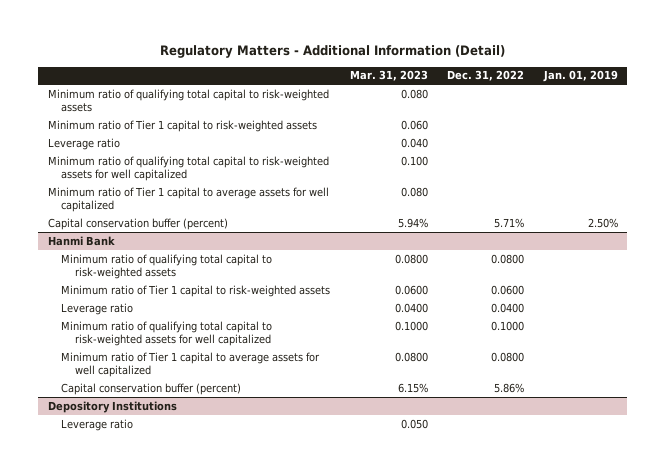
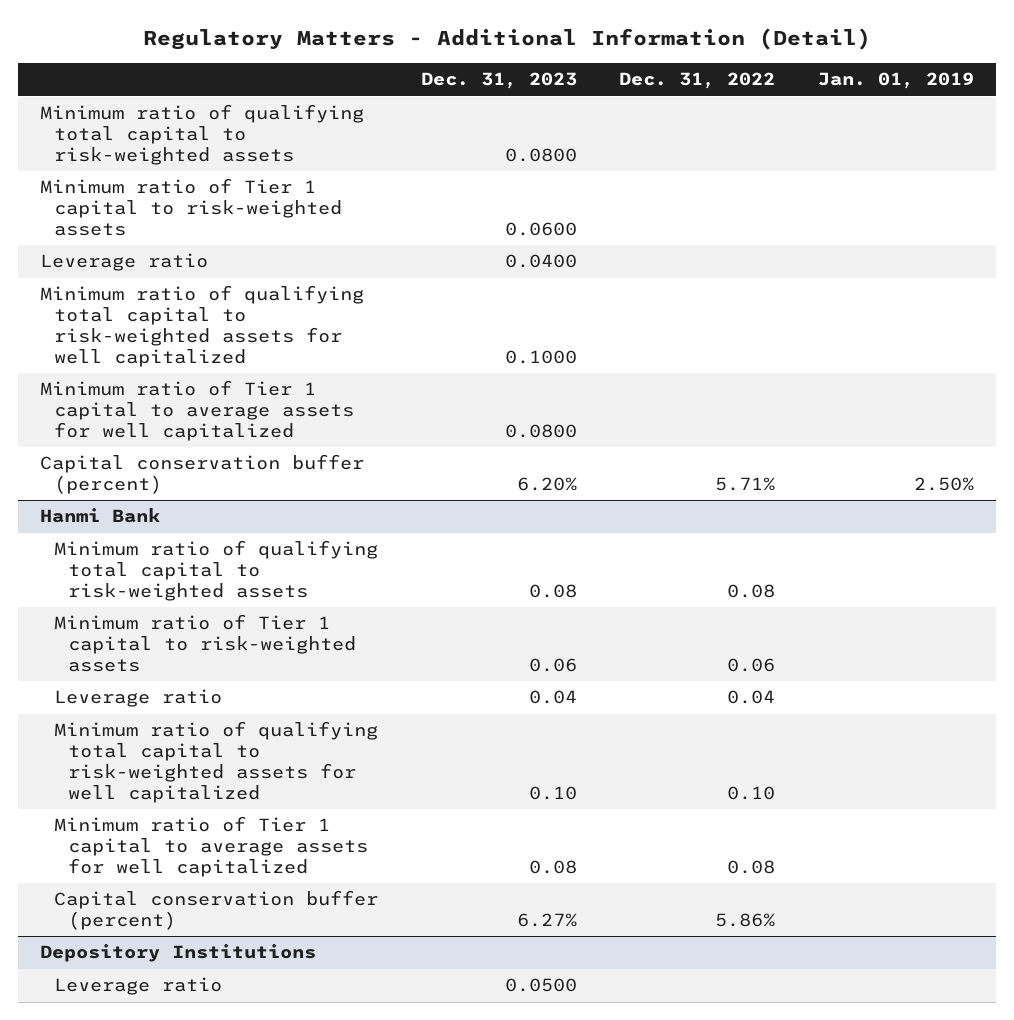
[349,70,428,82] Mar. 31, 2023 -> none
none -> [420,72,577,90] Dec. 31, 2023
[491,253,525,264] 0.0800 -> [727,583,776,598] 0.08
[491,284,525,295] 0.0600 -> [727,657,776,672] 0.06
[491,302,525,313] 0.0400 -> [727,690,776,705] 0.04
[491,320,525,331] 0.1000 -> [727,785,776,800] 0.10
[491,351,525,362] 0.0800 -> [727,859,776,874] 0.08

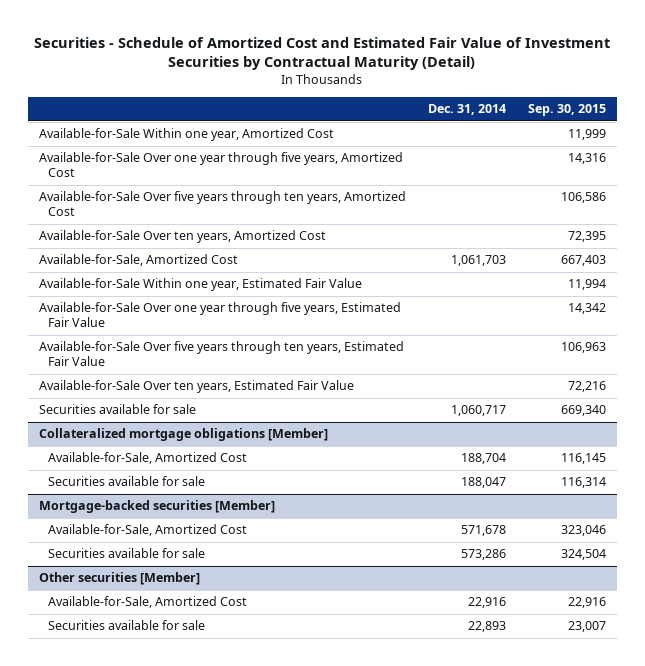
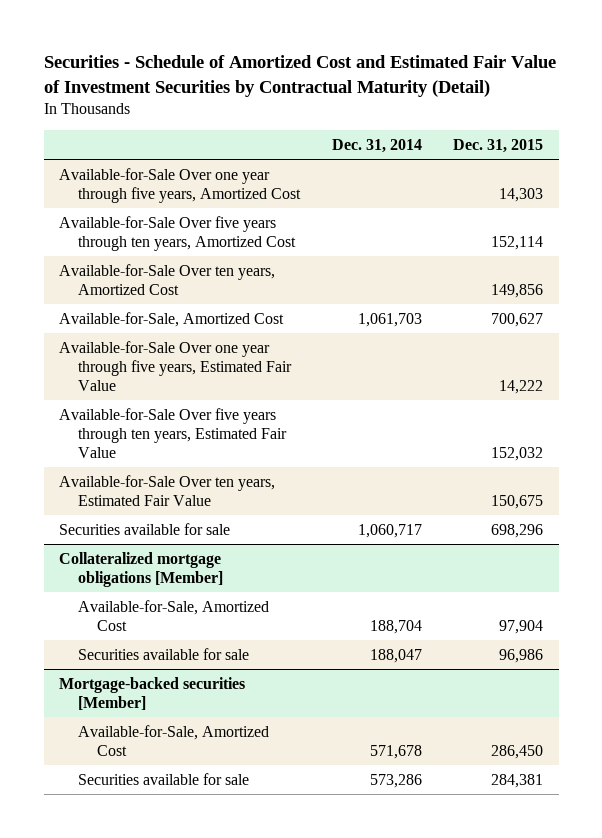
[527,104,606,117] Sep. 30, 2015 -> none
none -> [453,138,544,153] Dec. 31, 2015
[39,128,335,142] Available-for-Sale Within one year, Amortized Cost -> none
[39,278,363,292] Available-for-Sale Within one year, Estimated Fair Value -> none
[39,572,201,586] Other securities [Member] -> none
[47,596,247,609] Available-for-Sale, Amortized Cost -> none
[47,620,205,631] Securities available for sale -> none

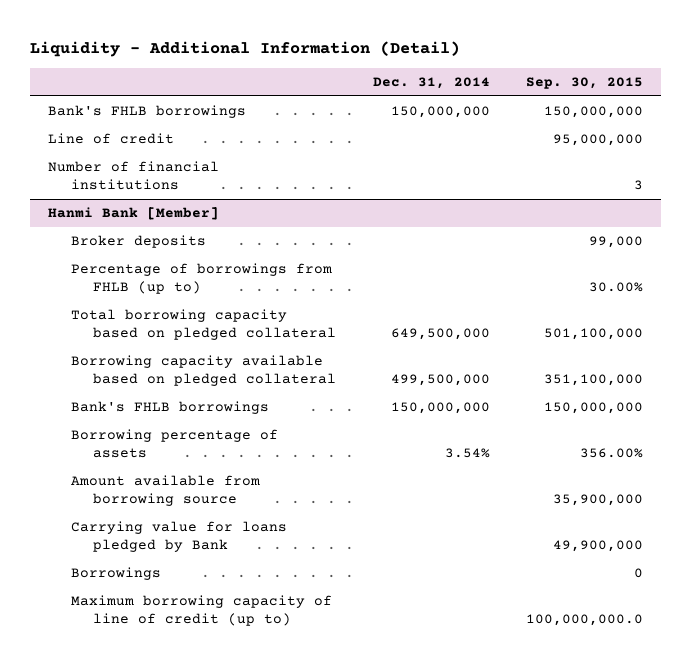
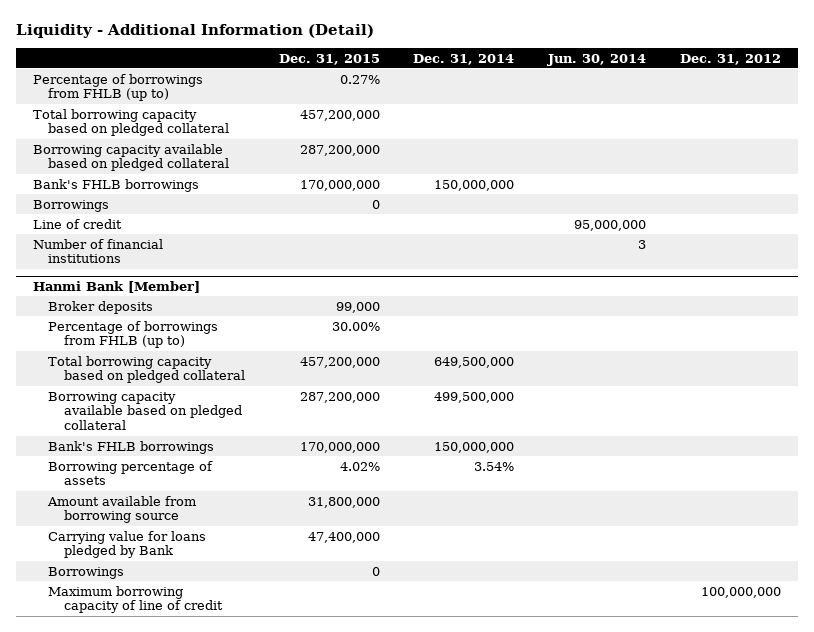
[525,77,643,90] Sep. 30, 2015 -> none
none -> [278,53,380,65] Dec. 31, 2015
none -> [547,53,647,66] Jun. 30, 2014
none -> [680,53,782,65] Dec. 31, 2012
none -> [32,73,203,102] Percentage of borrowings from FHLB (up to)
none -> [32,108,230,137] Total borrowing capacity based on pledged collateral
none -> [32,143,230,172] Borrowing capacity available based on pledged collateral
none -> [32,199,109,212] Borrowings
[70,595,332,627] Maximum borrowing capacity of line of credit (up to) -> [48,585,223,614] Maximum borrowing capacity of line of credit

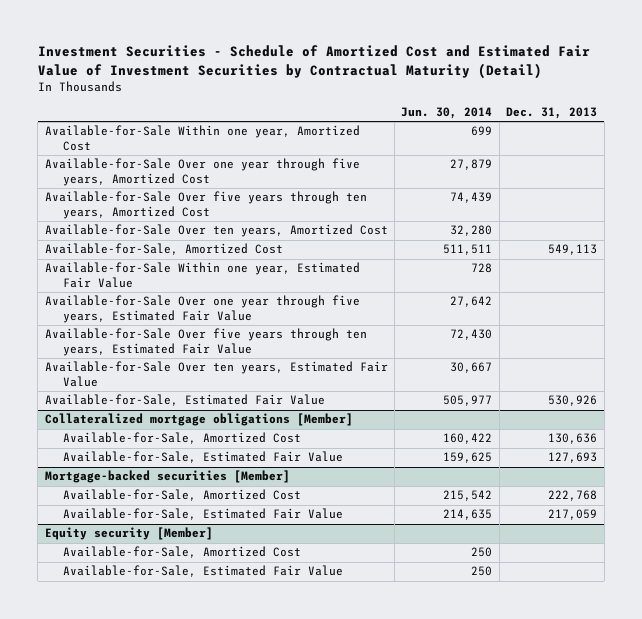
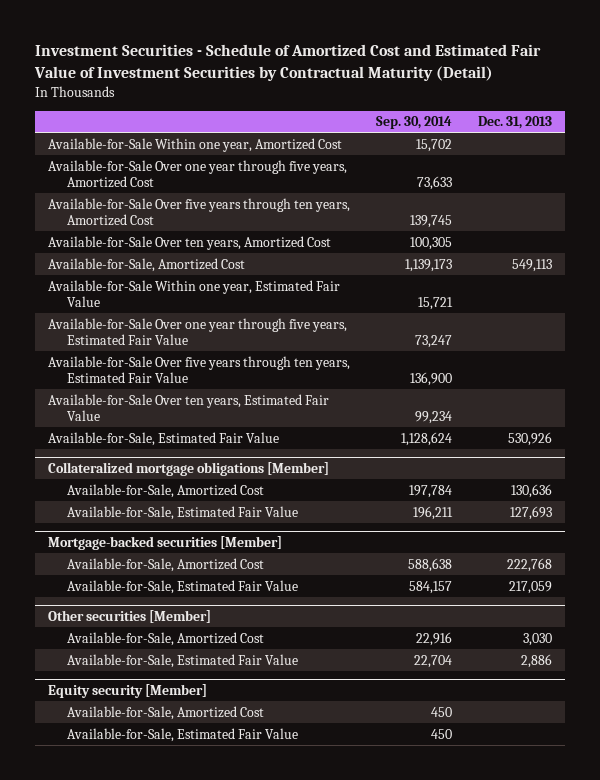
[401,107,493,120] Jun. 30, 2014 -> none
none -> [376,116,453,130] Sep. 30, 2014
none -> [48,609,212,623] Other securities [Member]
none -> [66,631,264,646] Available-for-Sale, Amortized Cost
none -> [66,653,298,668] Available-for-Sale, Estimated Fair Value

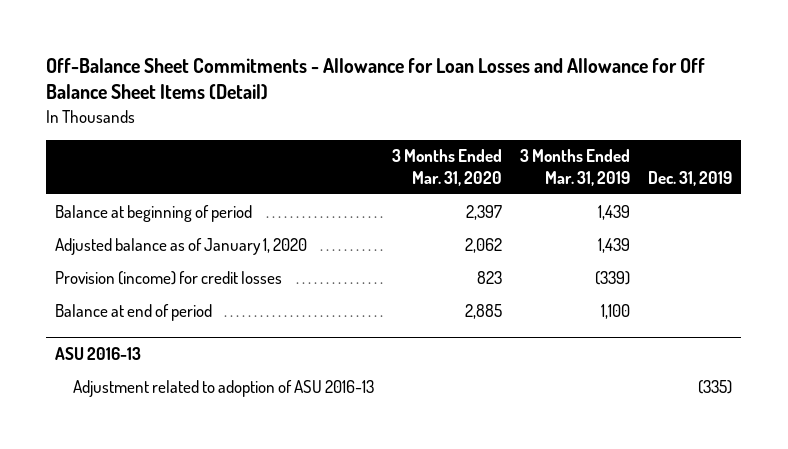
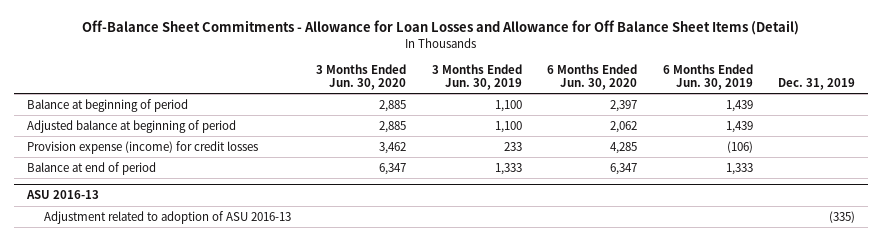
[392,149,503,186] 3 Months Ended Mar. 31, 2020 -> none
[520,149,631,186] 3 Months Ended Mar. 31, 2019 -> none
none -> [316,63,407,91] 3 Months Ended Jun. 30, 2020
none -> [431,63,522,91] 3 Months Ended Jun. 30, 2019
none -> [547,63,638,91] 6 Months Ended Jun. 30, 2020
none -> [662,63,753,91] 6 Months Ended Jun. 30, 2019
[55,237,308,255] Adjusted balance as of January 1, 2020 -> [27,119,237,133] Adjusted balance at beginning of period
[55,270,283,285] Provision (income) for credit losses -> [27,140,259,154] Provision expense (income) for credit losses

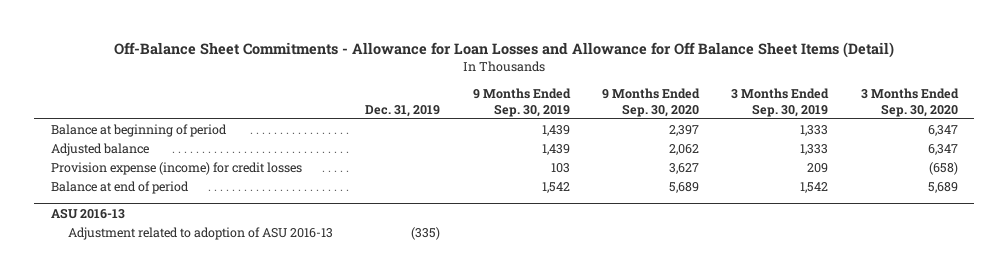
[316,63,407,91] 3 Months Ended Jun. 30, 2020 -> none
[431,63,522,91] 3 Months Ended Jun. 30, 2019 -> none
[547,63,638,91] 6 Months Ended Jun. 30, 2020 -> none
[662,63,753,91] 6 Months Ended Jun. 30, 2019 -> none
none -> [472,88,571,117] 9 Months Ended Sep. 30, 2019
none -> [601,88,700,117] 9 Months Ended Sep. 30, 2020
none -> [731,88,830,117] 3 Months Ended Sep. 30, 2019
none -> [860,88,959,117] 3 Months Ended Sep. 30, 2020
[27,119,237,133] Adjusted balance at beginning of period -> [50,143,149,157] Adjusted balance

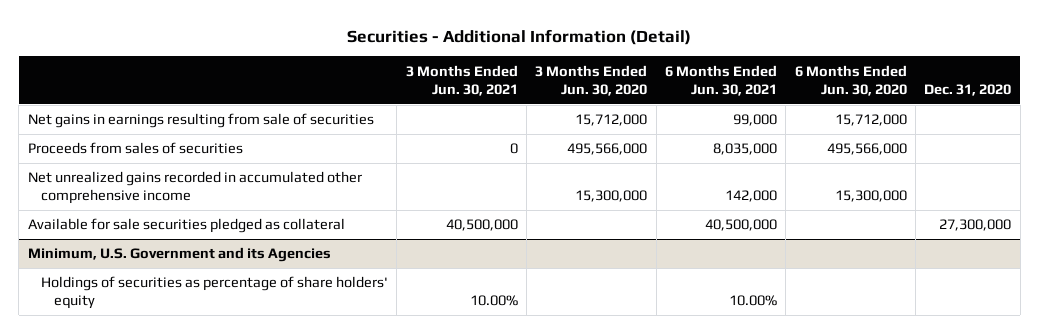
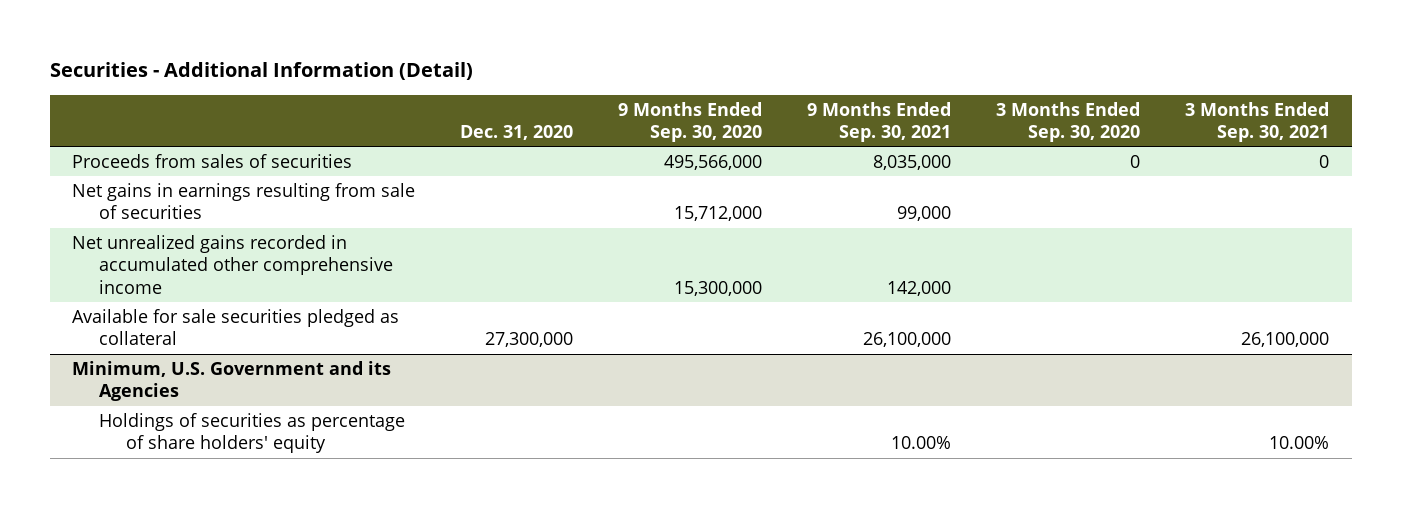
[405,64,518,96] 3 Months Ended Jun. 30, 2021 -> none
[535,64,648,96] 3 Months Ended Jun. 30, 2020 -> none
[664,64,777,96] 6 Months Ended Jun. 30, 2021 -> none
[794,64,907,96] 6 Months Ended Jun. 30, 2020 -> none
none -> [618,101,763,143] 9 Months Ended Sep. 30, 2020
none -> [807,101,952,143] 9 Months Ended Sep. 30, 2021
none -> [996,101,1141,143] 3 Months Ended Sep. 30, 2020
none -> [1185,101,1330,143] 3 Months Ended Sep. 30, 2021
[27,113,374,129] Net gains in earnings resulting from sale of securities -> [72,182,416,220] Net gains in earnings resulting from sale of securities

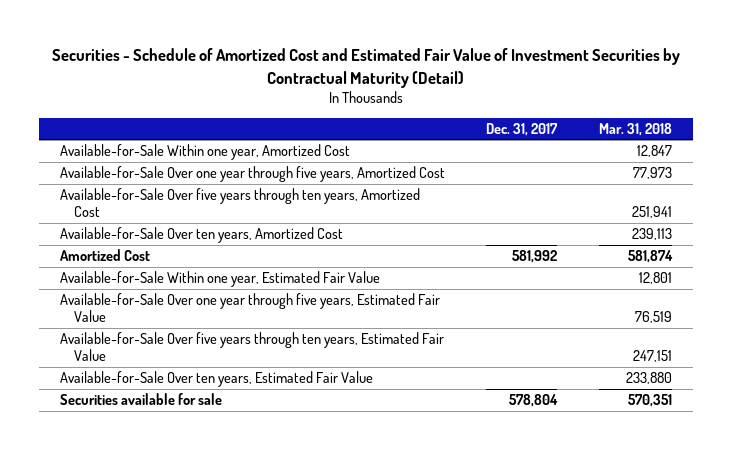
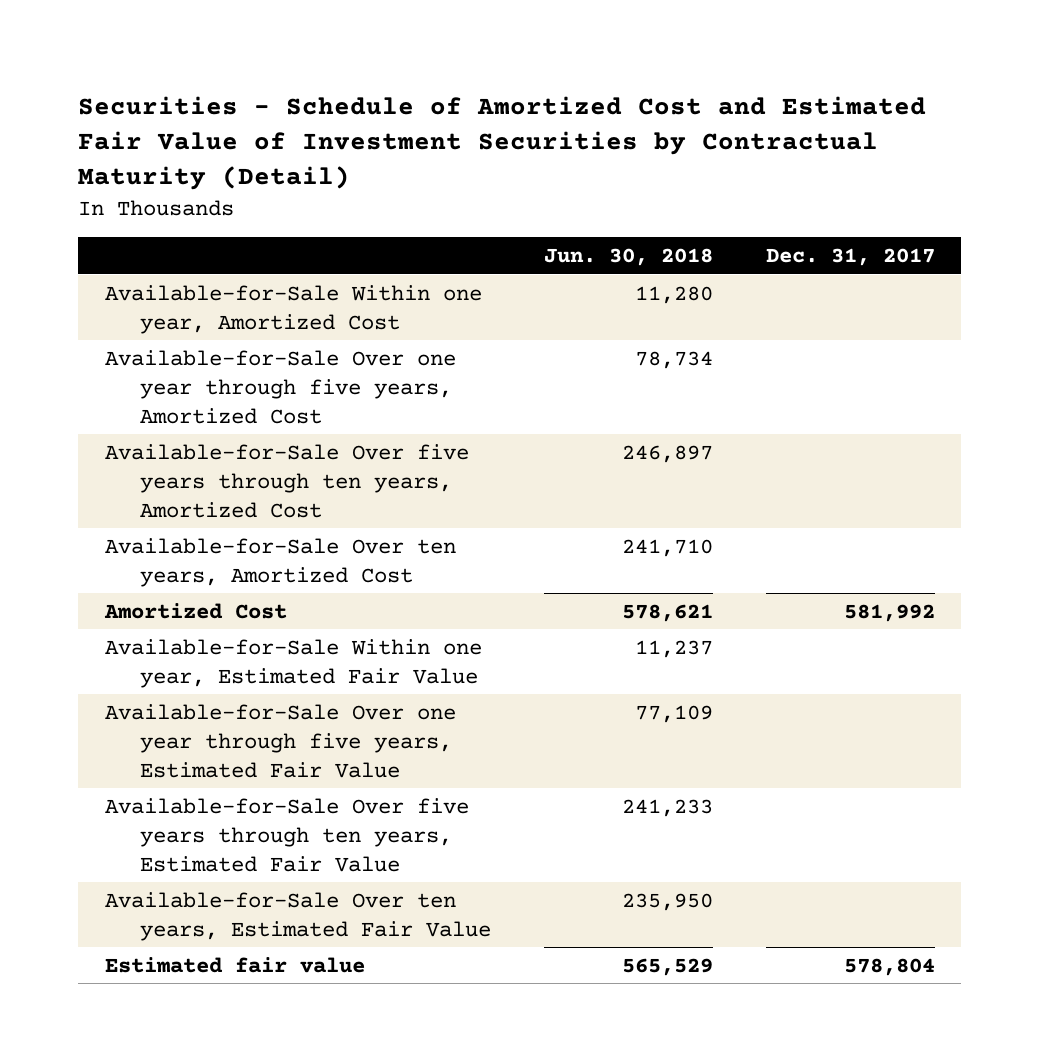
[598,122,672,136] Mar. 31, 2018 -> none
none -> [543,248,713,267] Jun. 30, 2018
[59,393,222,406] Securities available for sale -> [104,956,365,973] Estimated fair value

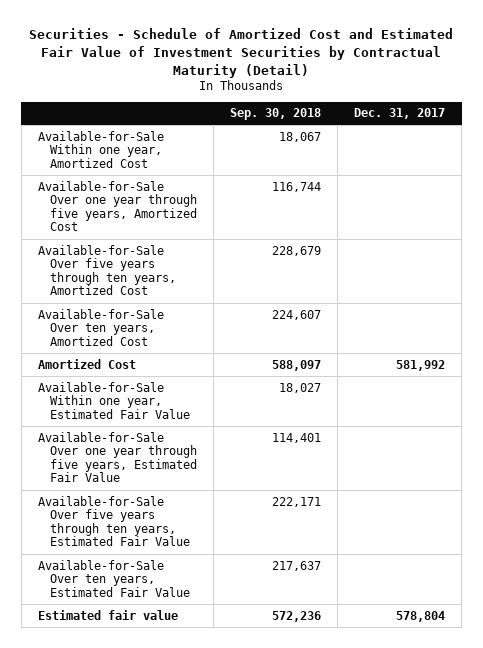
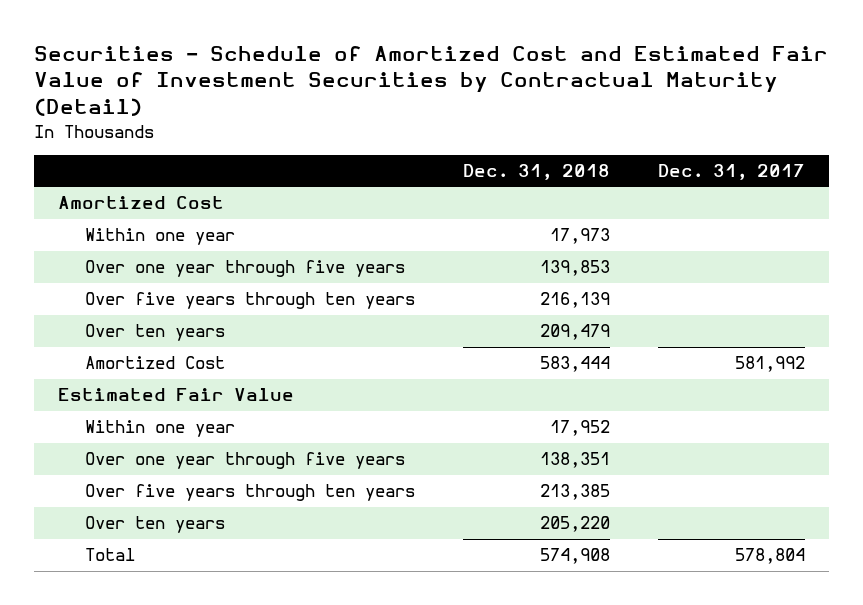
[230,108,322,121] Sep. 30, 2018 -> none
none -> [463,164,611,181] Dec. 31, 2018
none -> [58,196,225,210] Amortized Cost
[37,130,164,168] Available-for-Sale Within one year, Amortized Cost -> [84,228,235,246] Within one year
[37,180,198,232] Available-for-Sale Over one year through five years, Amortized Cost -> [84,260,405,278] Over one year through five years
[37,244,177,296] Available-for-Sale Over five years through ten years, Amortized Cost -> [84,292,415,310] Over five years through ten years
[37,308,164,346] Available-for-Sale Over ten years, Amortized Cost -> [84,324,225,342] Over ten years
none -> [58,388,295,402] Estimated Fair Value
[37,381,191,419] Available-for-Sale Within one year, Estimated Fair Value -> [84,420,235,438] Within one year
[37,431,198,483] Available-for-Sale Over one year through five years, Estimated Fair Value -> [84,452,405,470] Over one year through five years
[37,495,191,547] Available-for-Sale Over five years through ten years, Estimated Fair Value -> [84,484,415,502] Over five years through ten years
[37,559,191,597] Available-for-Sale Over ten years, Estimated Fair Value -> [84,516,225,534] Over ten years
[37,609,178,620] Estimated fair value -> [84,548,135,562] Total

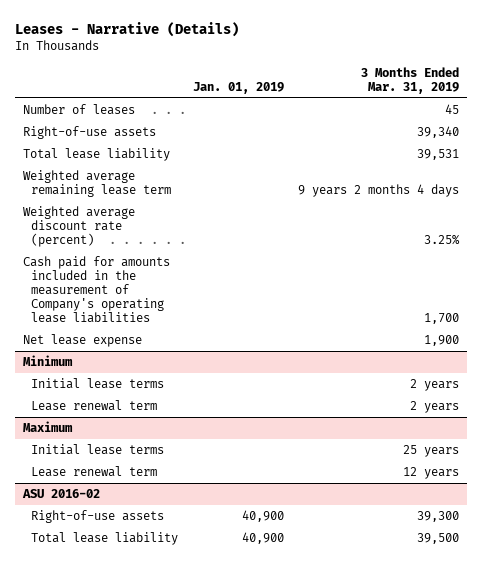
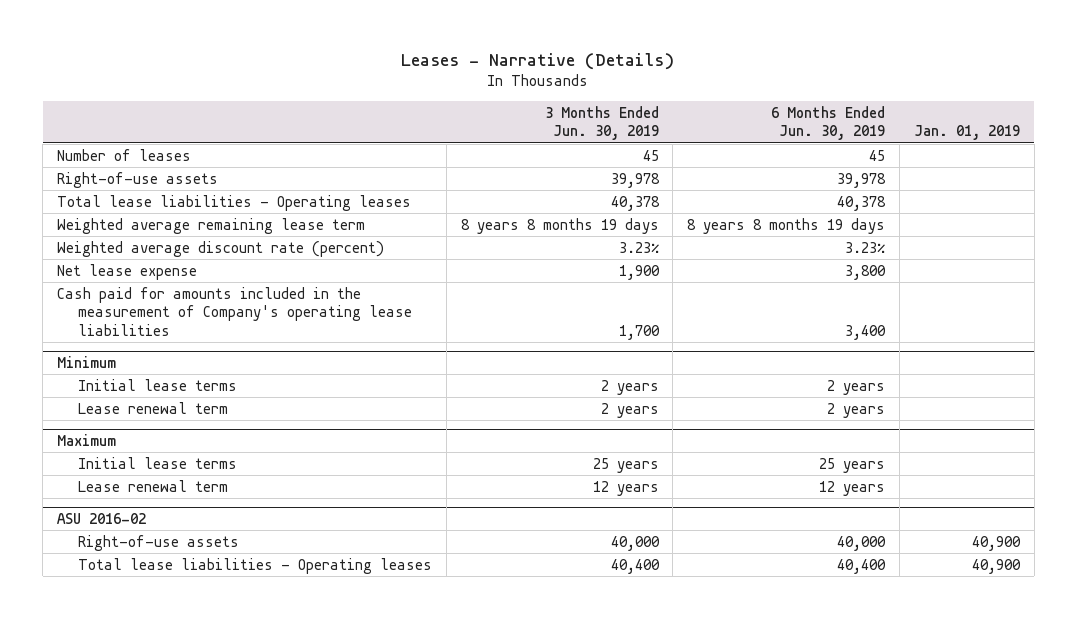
[361,66,460,94] 3 Months Ended Mar. 31, 2019 -> none
none -> [544,105,659,141] 3 Months Ended Jun. 30, 2019
none -> [771,105,886,141] 6 Months Ended Jun. 30, 2019
[22,148,170,162] Total lease liability -> [56,194,411,211] Total lease liabilities - Operating leases
[22,256,170,323] Cash paid for amounts included in the measurement of Company's operating lease liabilities -> [56,286,412,337] Cash paid for amounts included in the measurement of Company's operating lease liabilities
[31,532,179,546] Total lease liability -> [77,557,432,574] Total lease liabilities - Operating leases

